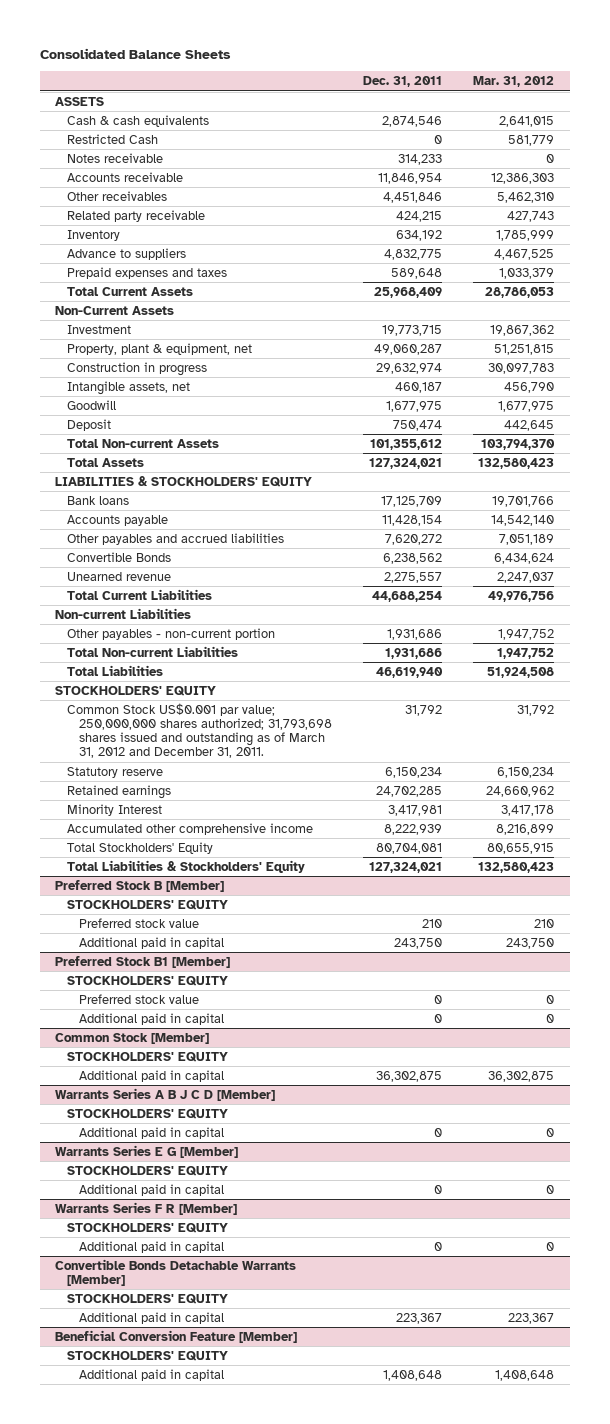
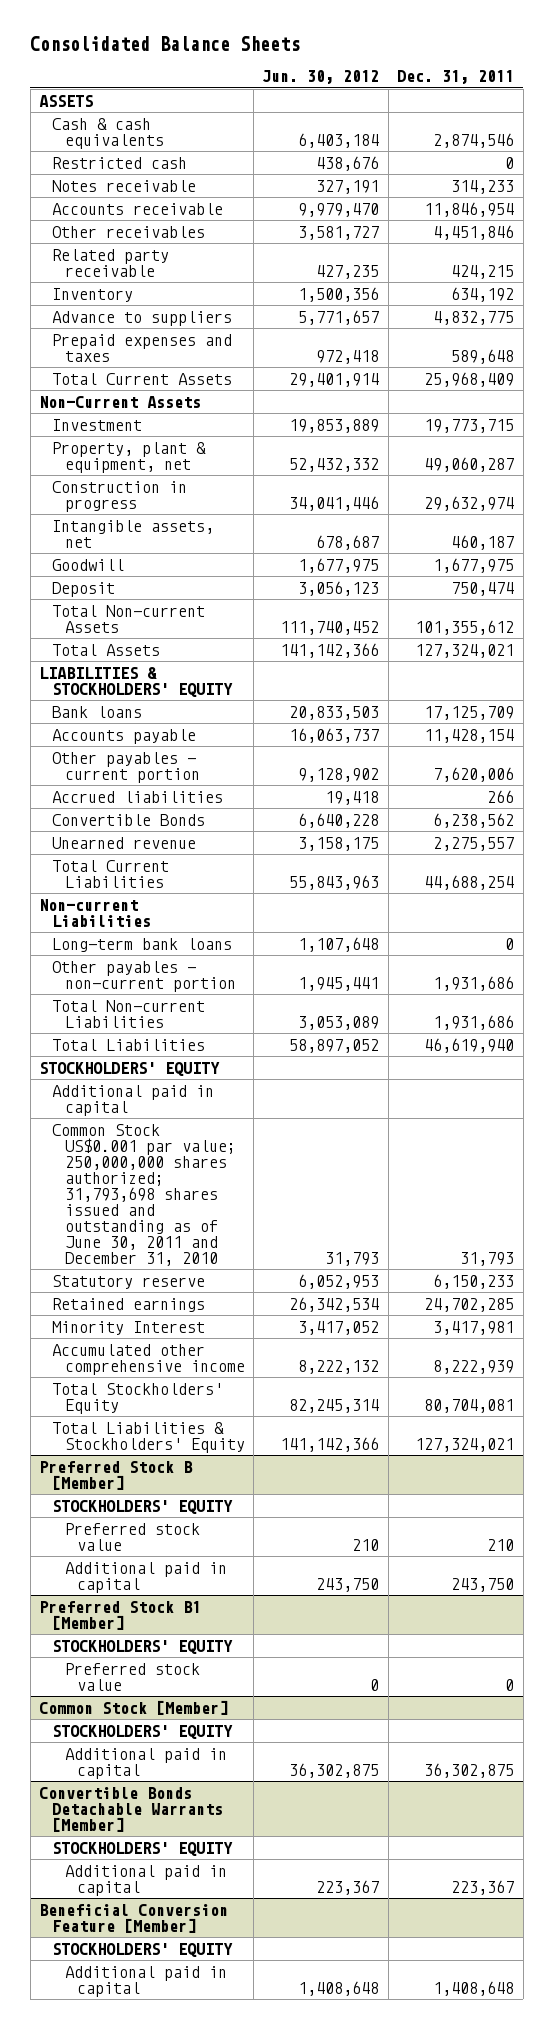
[473,76,555,88] Mar. 31, 2012 -> none
none -> [262,70,380,85] Jun. 30, 2012
[67,133,159,144] Restricted Cash -> [52,156,188,169] Restricted cash
[67,532,285,545] Other payables and accrued liabilities -> none
none -> [52,751,200,783] Other payables - current portion
none -> [52,790,224,803] Accrued liabilities
none -> [52,937,233,952] Long-term bank loans
none -> [52,1084,215,1116] Additional paid in capital
[67,702,333,759] Common Stock US$0.001 par value; 250,000,000 shares authorized; 31,793,698 shares issued and outstanding as of March 31, 2012 and December 31, 2011. -> [52,1123,236,1266] Common Stock US$0.001 par value; 250,000,000 shares authorized; 31,793,698 shares issued and outstanding as of June 30, 2011 and December 31, 2010
[405,704,443,716] 31,792 -> [460,1251,515,1266] 31,793
[385,766,443,778] 6,150,234 -> [433,1273,515,1289] 6,150,233
[79,1012,225,1025] Additional paid in capital -> none
[55,1087,276,1101] Warrants Series A B J C D [Member] -> none
[67,1108,229,1119] STOCKHOLDERS' EQUITY -> none
[79,1126,225,1139] Additional paid in capital -> none
[55,1144,239,1158] Warrants Series E G [Member] -> none
[67,1165,229,1176] STOCKHOLDERS' EQUITY -> none
[79,1183,225,1196] Additional paid in capital -> none
[55,1201,238,1215] Warrants Series F R [Member] -> none
[67,1222,229,1233] STOCKHOLDERS' EQUITY -> none
[79,1240,225,1253] Additional paid in capital -> none

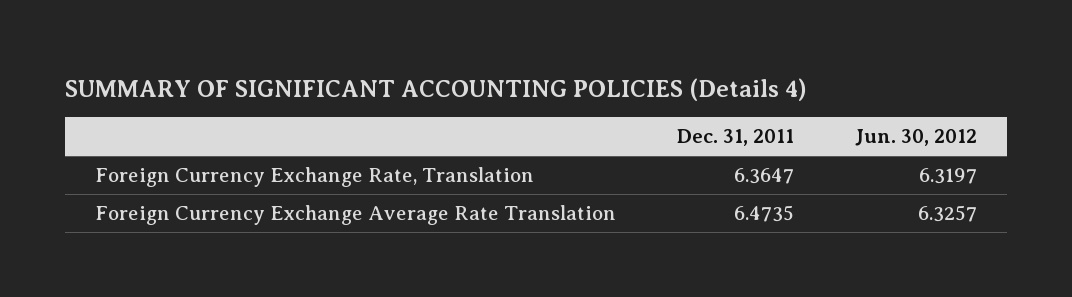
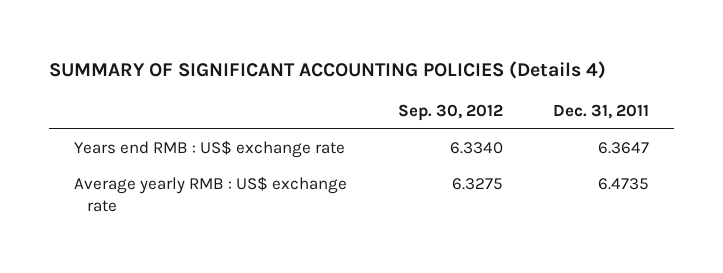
[854,129,977,147] Jun. 30, 2012 -> none
none -> [397,104,503,122] Sep. 30, 2012
[95,166,535,187] Foreign Currency Exchange Rate, Translation -> [74,140,346,159] Years end RMB : US$ exchange rate
[95,204,617,225] Foreign Currency Exchange Average Rate Translation -> [74,176,348,213] Average yearly RMB : US$ exchange rate

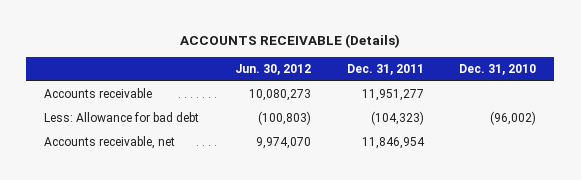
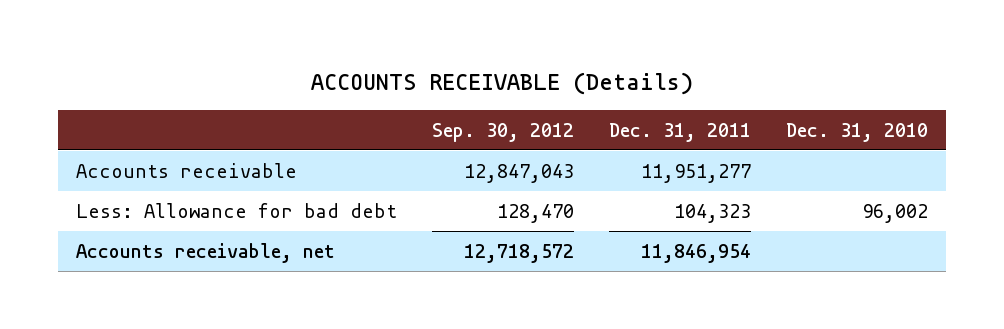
[234,63,311,75] Jun. 30, 2012 -> none
none -> [432,122,575,142] Sep. 30, 2012
[370,111,424,126] (104,323) -> [674,203,752,223] 104,323
[490,111,537,126] (96,002) -> [862,203,929,223] 96,002

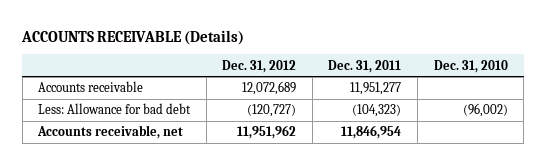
[432,122,575,142] Sep. 30, 2012 -> none
none -> [222,59,297,73] Dec. 31, 2012
[674,203,752,223] 104,323 -> [352,104,402,118] (104,323)
[862,203,929,223] 96,002 -> [462,103,508,118] (96,002)

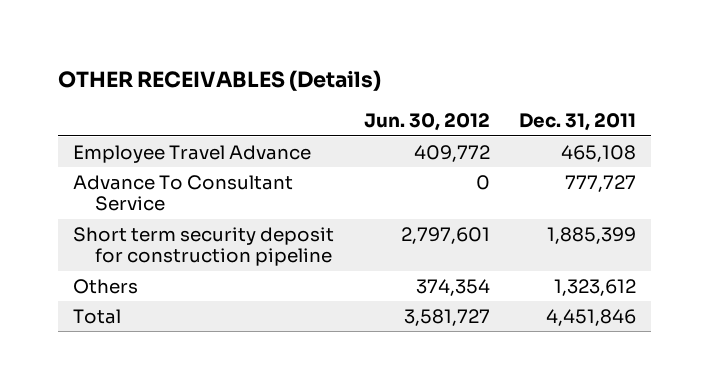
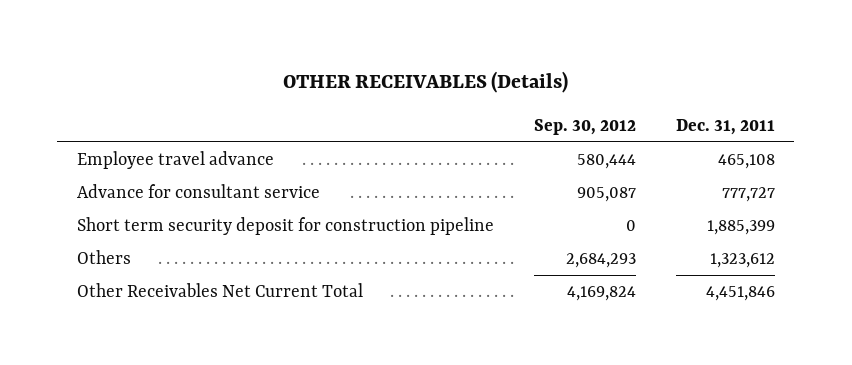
[363,113,490,132] Jun. 30, 2012 -> none
none -> [533,118,636,135] Sep. 30, 2012
[73,144,312,163] Employee Travel Advance -> [77,151,275,170] Employee travel advance
[73,174,294,212] Advance To Consultant Service -> [77,184,321,199] Advance for consultant service
[73,308,122,324] Total -> [77,283,364,298] Other Receivables Net Current Total

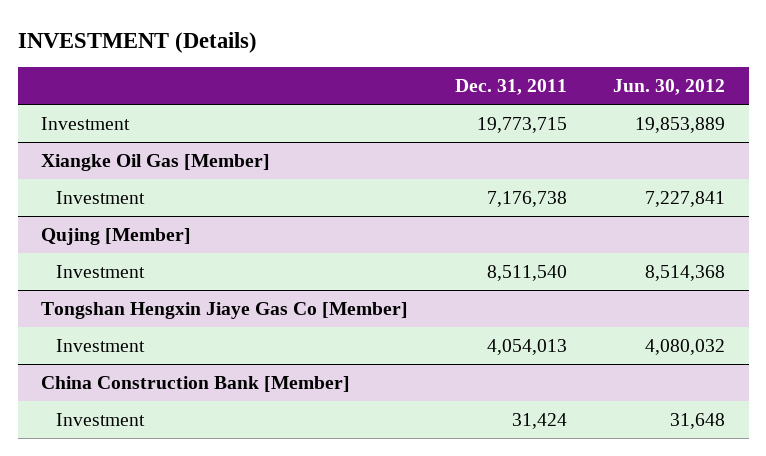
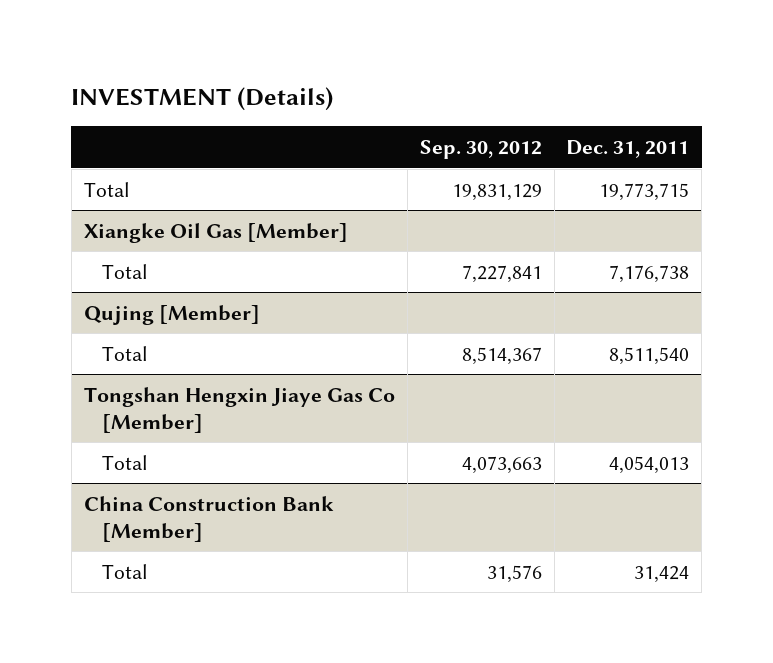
[613,79,726,96] Jun. 30, 2012 -> none
none -> [419,140,542,160] Sep. 30, 2012
[40,116,130,130] Investment -> [83,181,129,197] Total
[55,190,145,204] Investment -> [102,263,148,279] Total
[55,264,145,278] Investment -> [102,345,148,361] Total
[55,338,145,352] Investment -> [102,454,148,470] Total
[55,412,145,426] Investment -> [102,563,148,579] Total

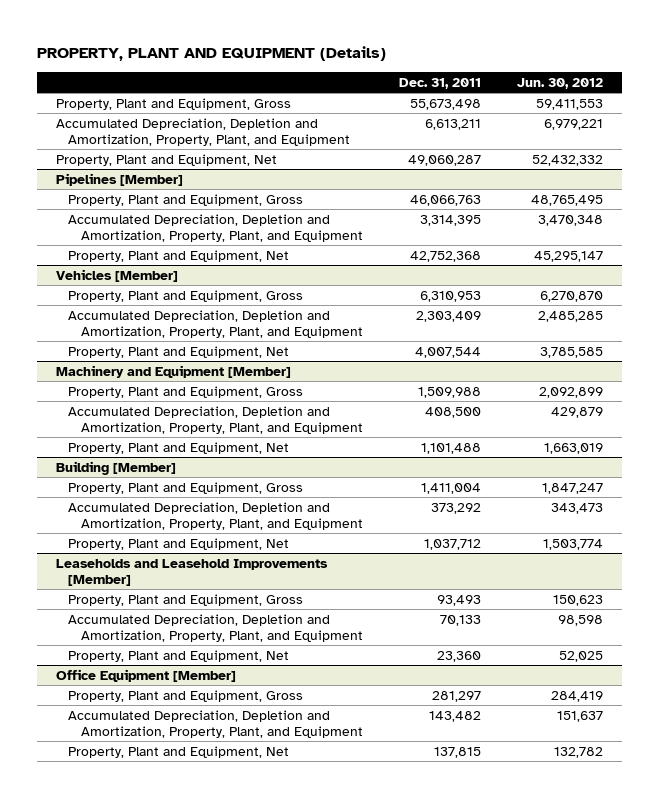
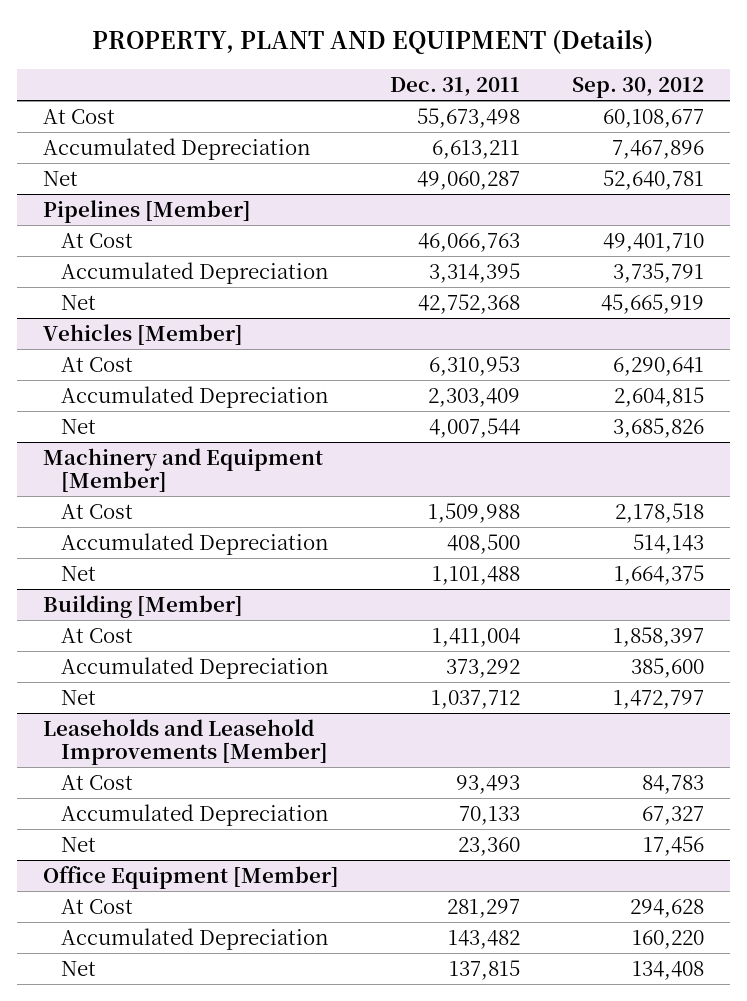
[517,77,604,89] Jun. 30, 2012 -> none
none -> [571,77,704,99] Sep. 30, 2012
[55,97,291,110] Property, Plant and Equipment, Gross -> [42,108,115,124] At Cost
[55,117,351,146] Accumulated Depreciation, Depletion and Amortization, Property, Plant, and Equipment -> [42,137,311,160] Accumulated Depreciation
[55,153,277,166] Property, Plant and Equipment, Net -> [42,170,78,186] Net
[68,193,304,206] Property, Plant and Equipment, Gross -> [60,232,133,248] At Cost
[68,213,363,242] Accumulated Depreciation, Depletion and Amortization, Property, Plant, and Equipment -> [60,261,329,284] Accumulated Depreciation
[68,249,290,262] Property, Plant and Equipment, Net -> [60,294,96,310] Net
[68,289,304,302] Property, Plant and Equipment, Gross -> [60,356,133,372] At Cost
[68,309,363,338] Accumulated Depreciation, Depletion and Amortization, Property, Plant, and Equipment -> [60,385,329,408] Accumulated Depreciation
[68,345,290,358] Property, Plant and Equipment, Net -> [60,418,96,434] Net
[68,385,304,398] Property, Plant and Equipment, Gross -> [60,503,133,519] At Cost
[68,405,363,434] Accumulated Depreciation, Depletion and Amortization, Property, Plant, and Equipment -> [60,532,329,555] Accumulated Depreciation
[68,441,290,454] Property, Plant and Equipment, Net -> [60,565,96,581] Net
[68,481,304,494] Property, Plant and Equipment, Gross -> [60,627,133,643] At Cost
[68,501,363,530] Accumulated Depreciation, Depletion and Amortization, Property, Plant, and Equipment -> [60,656,329,679] Accumulated Depreciation
[68,537,290,550] Property, Plant and Equipment, Net -> [60,689,96,705] Net
[68,593,304,606] Property, Plant and Equipment, Gross -> [60,774,133,790] At Cost
[68,613,363,642] Accumulated Depreciation, Depletion and Amortization, Property, Plant, and Equipment -> [60,803,329,826] Accumulated Depreciation
[68,649,290,662] Property, Plant and Equipment, Net -> [60,836,96,852] Net
[68,689,304,702] Property, Plant and Equipment, Gross -> [60,898,133,914] At Cost
[68,709,363,738] Accumulated Depreciation, Depletion and Amortization, Property, Plant, and Equipment -> [60,927,329,950] Accumulated Depreciation
[68,745,290,758] Property, Plant and Equipment, Net -> [60,960,96,976] Net

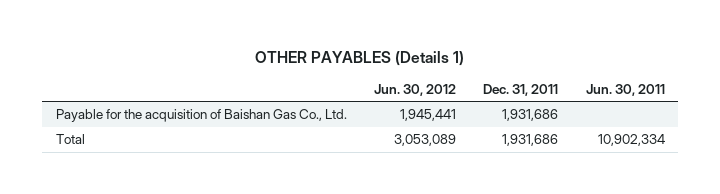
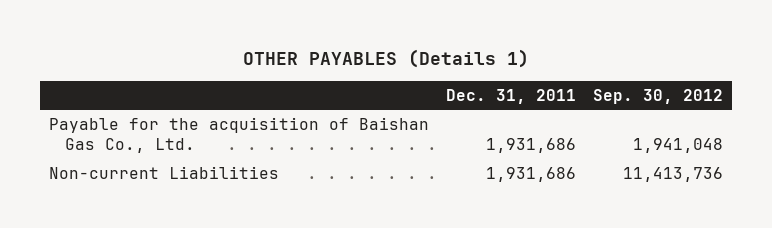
[374,83,457,96] Jun. 30, 2012 -> none
[585,83,665,96] Jun. 30, 2011 -> none
none -> [593,88,724,104] Sep. 30, 2012
[55,134,85,145] Total -> [48,166,279,180] Non-current Liabilities

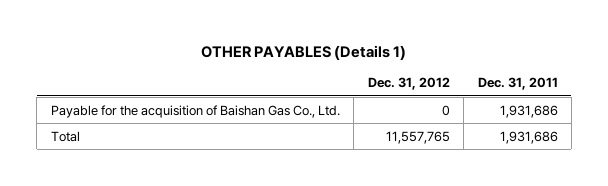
[593,88,724,104] Sep. 30, 2012 -> none
none -> [367,77,450,91] Dec. 31, 2012
[48,166,279,180] Non-current Liabilities -> [50,130,80,142] Total

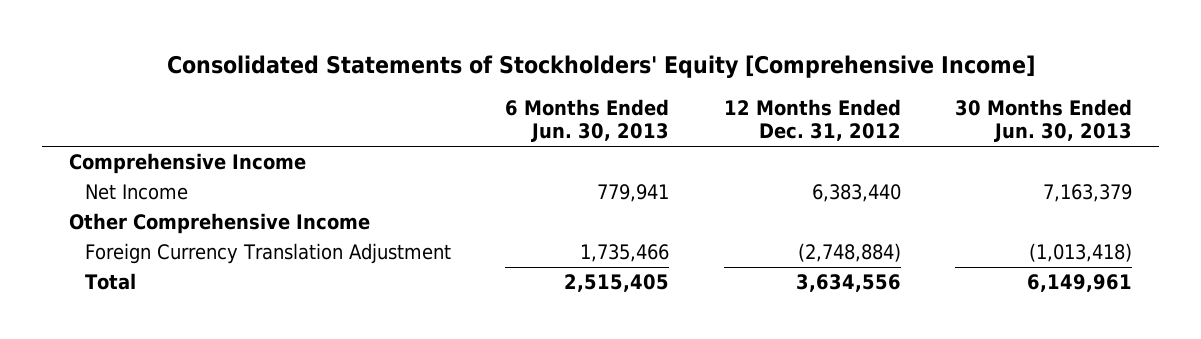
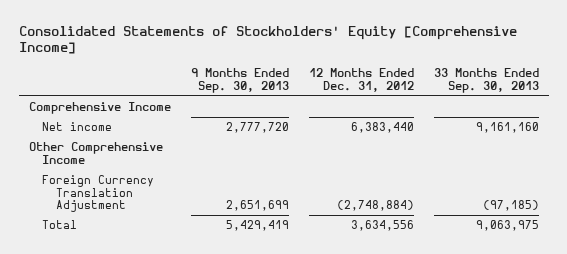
[504,98,669,143] 6 Months Ended Jun. 30, 2013 -> none
[955,98,1133,143] 30 Months Ended Jun. 30, 2013 -> none
none -> [190,68,289,94] 9 Months Ended Sep. 30, 2013
none -> [433,68,539,94] 33 Months Ended Sep. 30, 2013
[84,184,188,201] Net Income -> [42,122,113,132] Net income

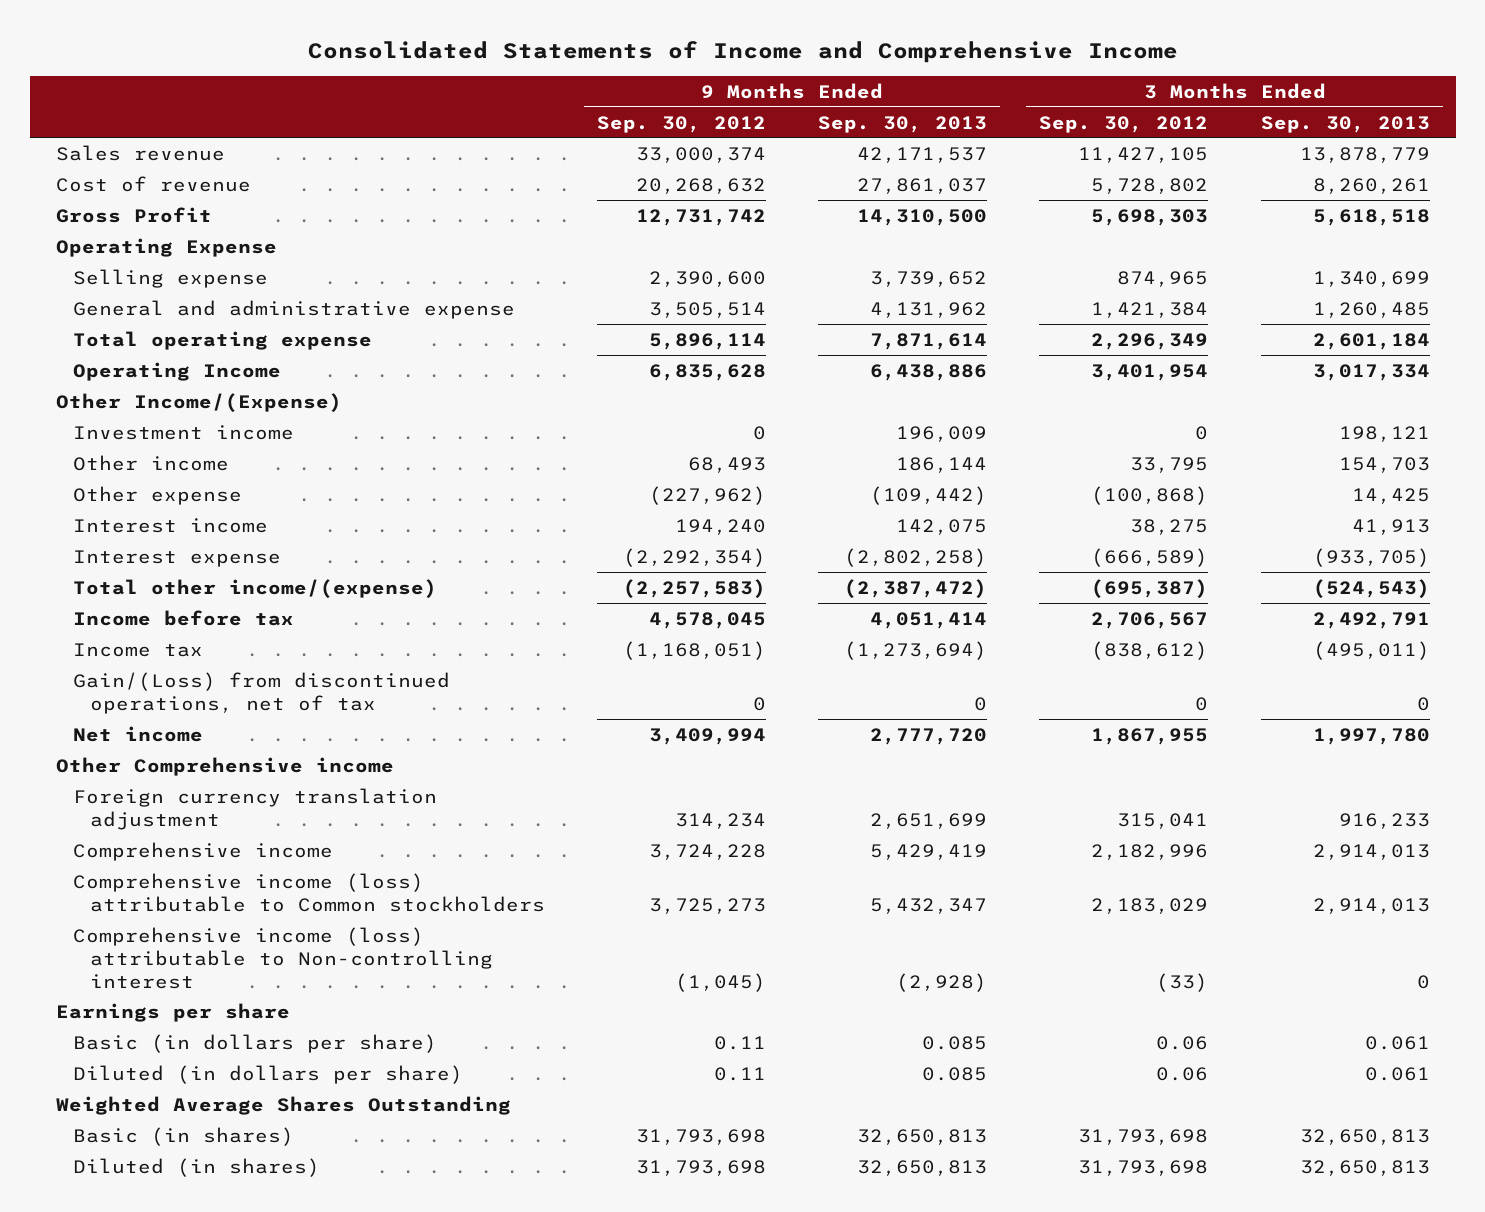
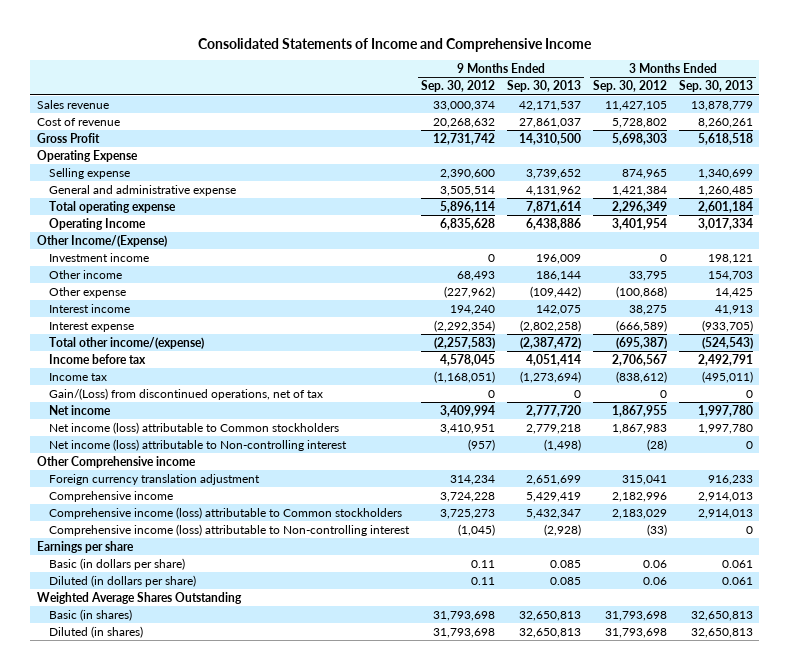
none -> [48,421,339,434] Net income (loss) attributable to Common stockholders
none -> [48,438,347,451] Net income (loss) attributable to Non-controlling interest

